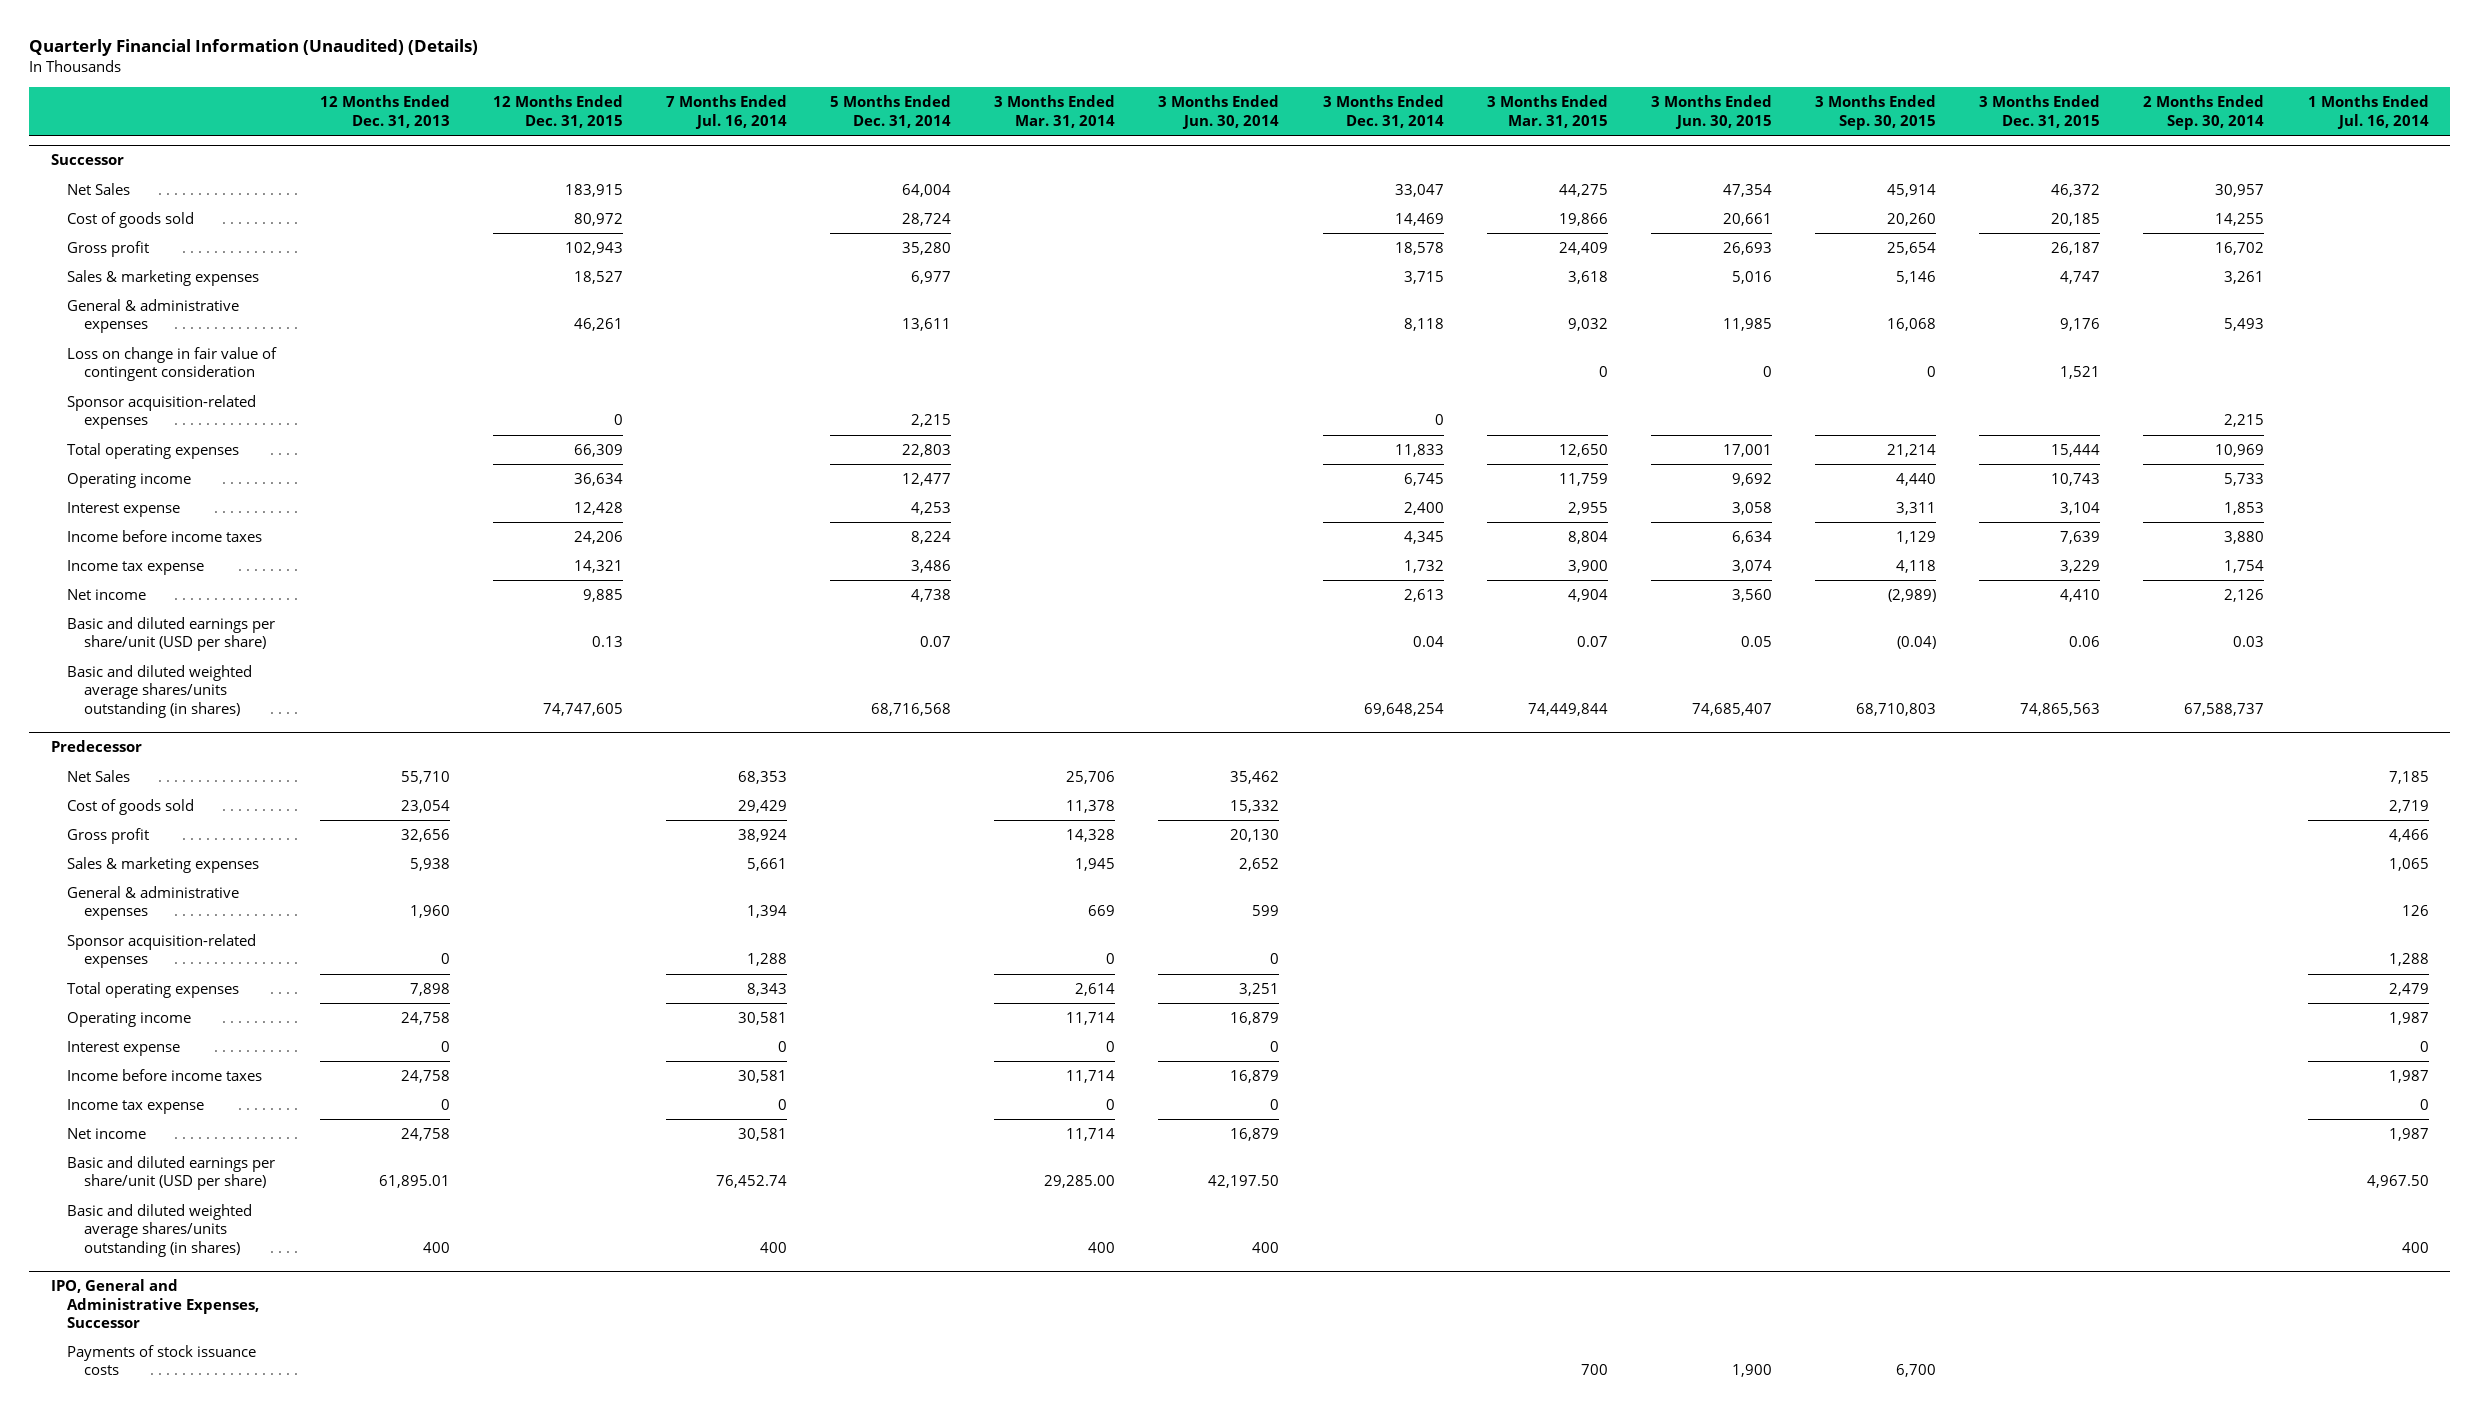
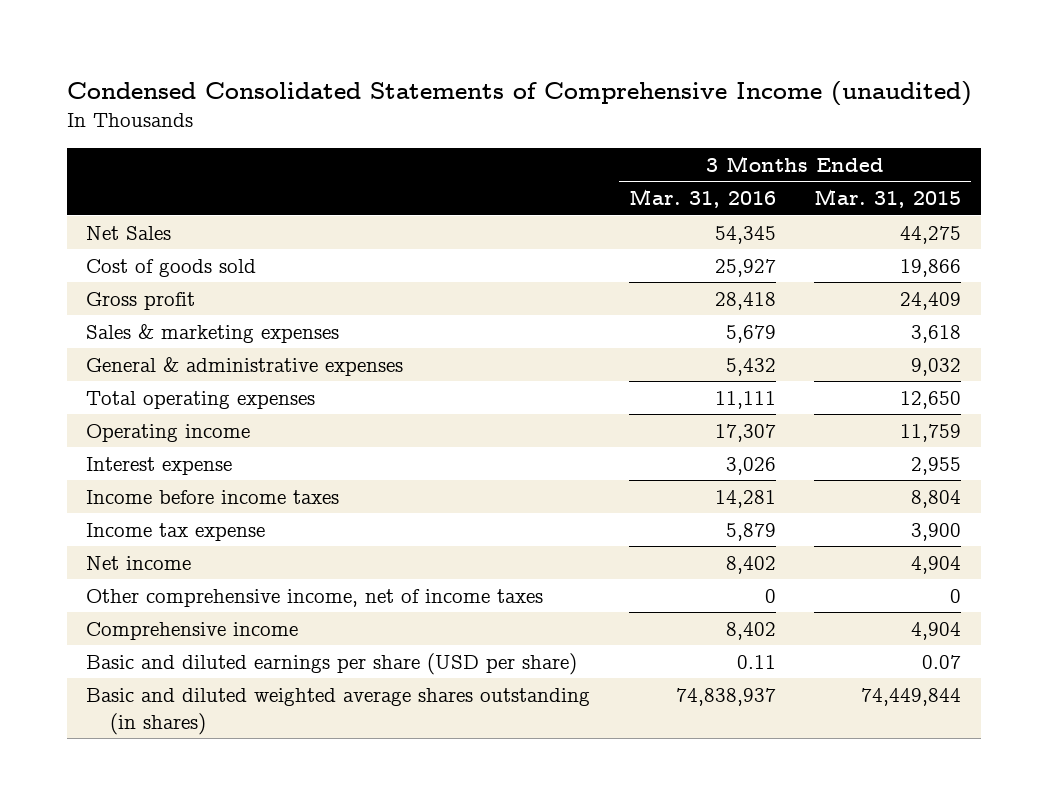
[29,39,479,57] Quarterly Financial Information (Unaudited) (Details) -> [66,81,972,107] Condensed Consolidated Statements of Comprehensive Income (unaudited)
[319,95,450,128] 12 Months Ended Dec. 31, 2013 -> none
[492,95,623,128] 12 Months Ended Dec. 31, 2015 -> none
[665,95,787,129] 7 Months Ended Jul. 16, 2014 -> none
[830,95,952,128] 5 Months Ended Dec. 31, 2014 -> none
[994,95,1116,128] 3 Months Ended Mar. 31, 2014 -> none
[1158,95,1280,129] 3 Months Ended Jun. 30, 2014 -> none
[1322,95,1444,128] 3 Months Ended Dec. 31, 2014 -> none
[1650,95,1772,129] 3 Months Ended Jun. 30, 2015 -> none
[1815,95,1937,130] 3 Months Ended Sep. 30, 2015 -> none
[1979,95,2101,128] 3 Months Ended Dec. 31, 2015 -> none
[2143,95,2265,130] 2 Months Ended Sep. 30, 2014 -> none
[2307,95,2429,129] 1 Months Ended Jul. 16, 2014 -> none
none -> [628,189,776,209] Mar. 31, 2016
[51,154,125,166] Successor -> none
[67,346,278,382] Loss on change in fair value of contingent consideration -> none
[67,394,257,430] Sponsor acquisition-related expenses -> none
[51,740,143,753] Predecessor -> none
[67,769,131,782] Net Sales -> none
[67,798,195,815] Cost of goods sold -> none
[67,827,150,844] Gross profit -> none
[67,856,260,873] Sales & marketing expenses -> none
[67,885,240,921] General & administrative expenses -> none
[67,933,257,969] Sponsor acquisition-related expenses -> none
[67,981,240,998] Total operating expenses -> none
[67,1011,192,1027] Operating income -> none
[67,1040,181,1056] Interest expense -> none
[67,1068,263,1081] Income before income taxes -> none
[67,1098,205,1114] Income tax expense -> none
[67,1127,147,1139] Net income -> none
[67,1155,276,1191] Basic and diluted earnings per share/unit (USD per share) -> none
[67,1203,253,1257] Basic and diluted weighted average shares/units outstanding (in shares) -> none
[51,1279,260,1329] IPO, General and Administrative Expenses, Successor -> none
[67,1344,257,1376] Payments of stock issuance costs -> none
none -> [86,588,544,607] Other comprehensive income, net of income taxes
none -> [86,621,299,640] Comprehensive income
[67,616,276,652] Basic and diluted earnings per share/unit (USD per share) -> [86,652,578,675] Basic and diluted earnings per share (USD per share)
[67,664,253,718] Basic and diluted weighted average shares/units outstanding (in shares) -> [86,687,591,735] Basic and diluted weighted average shares outstanding (in shares)

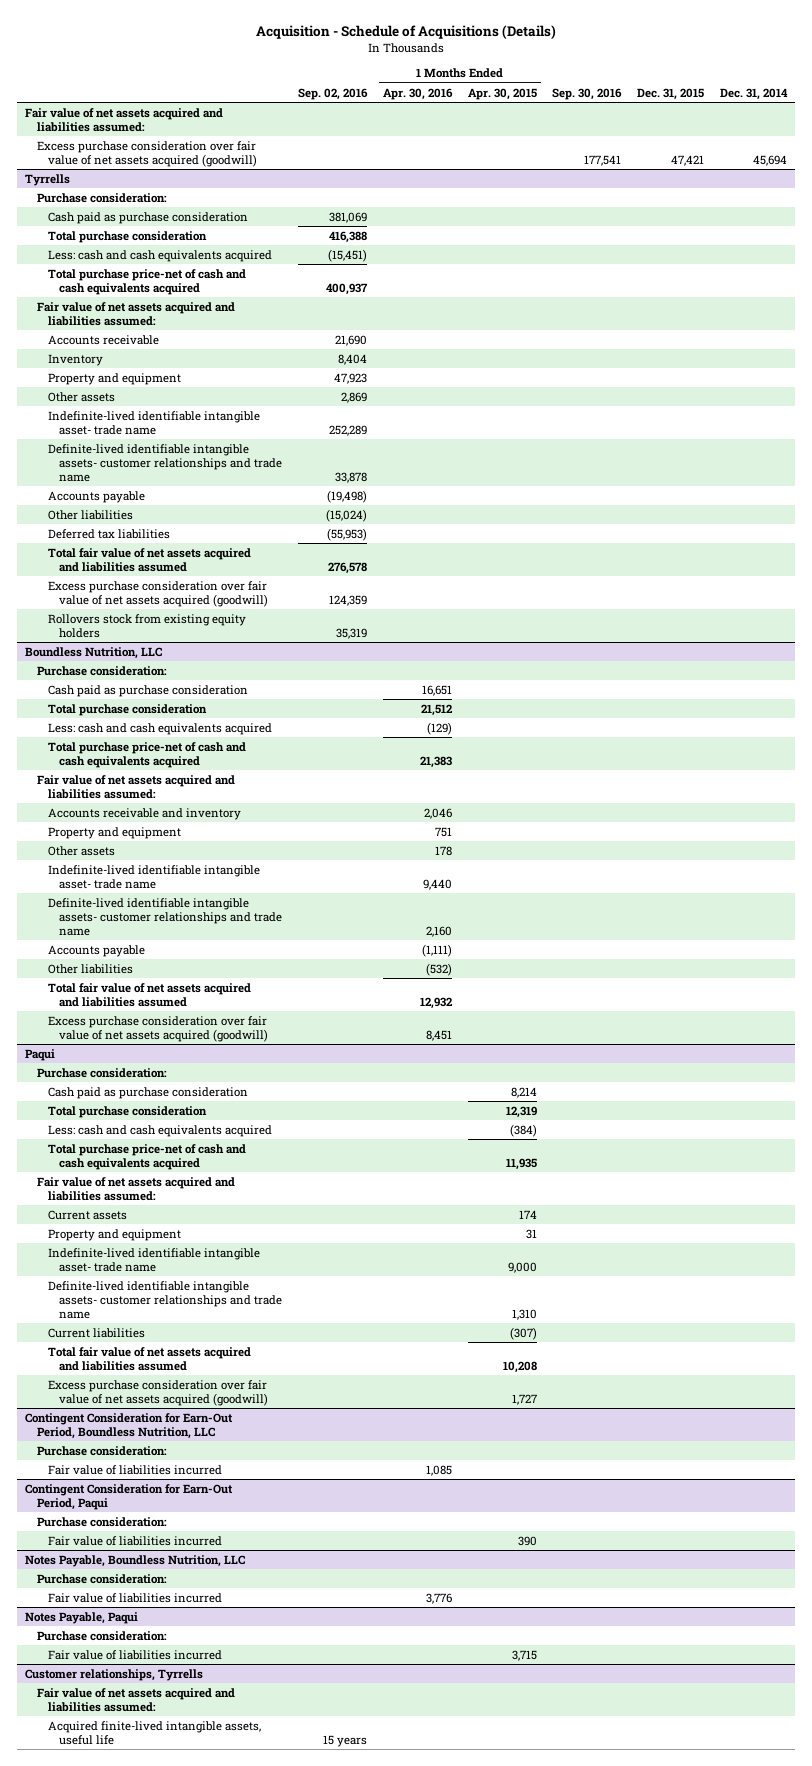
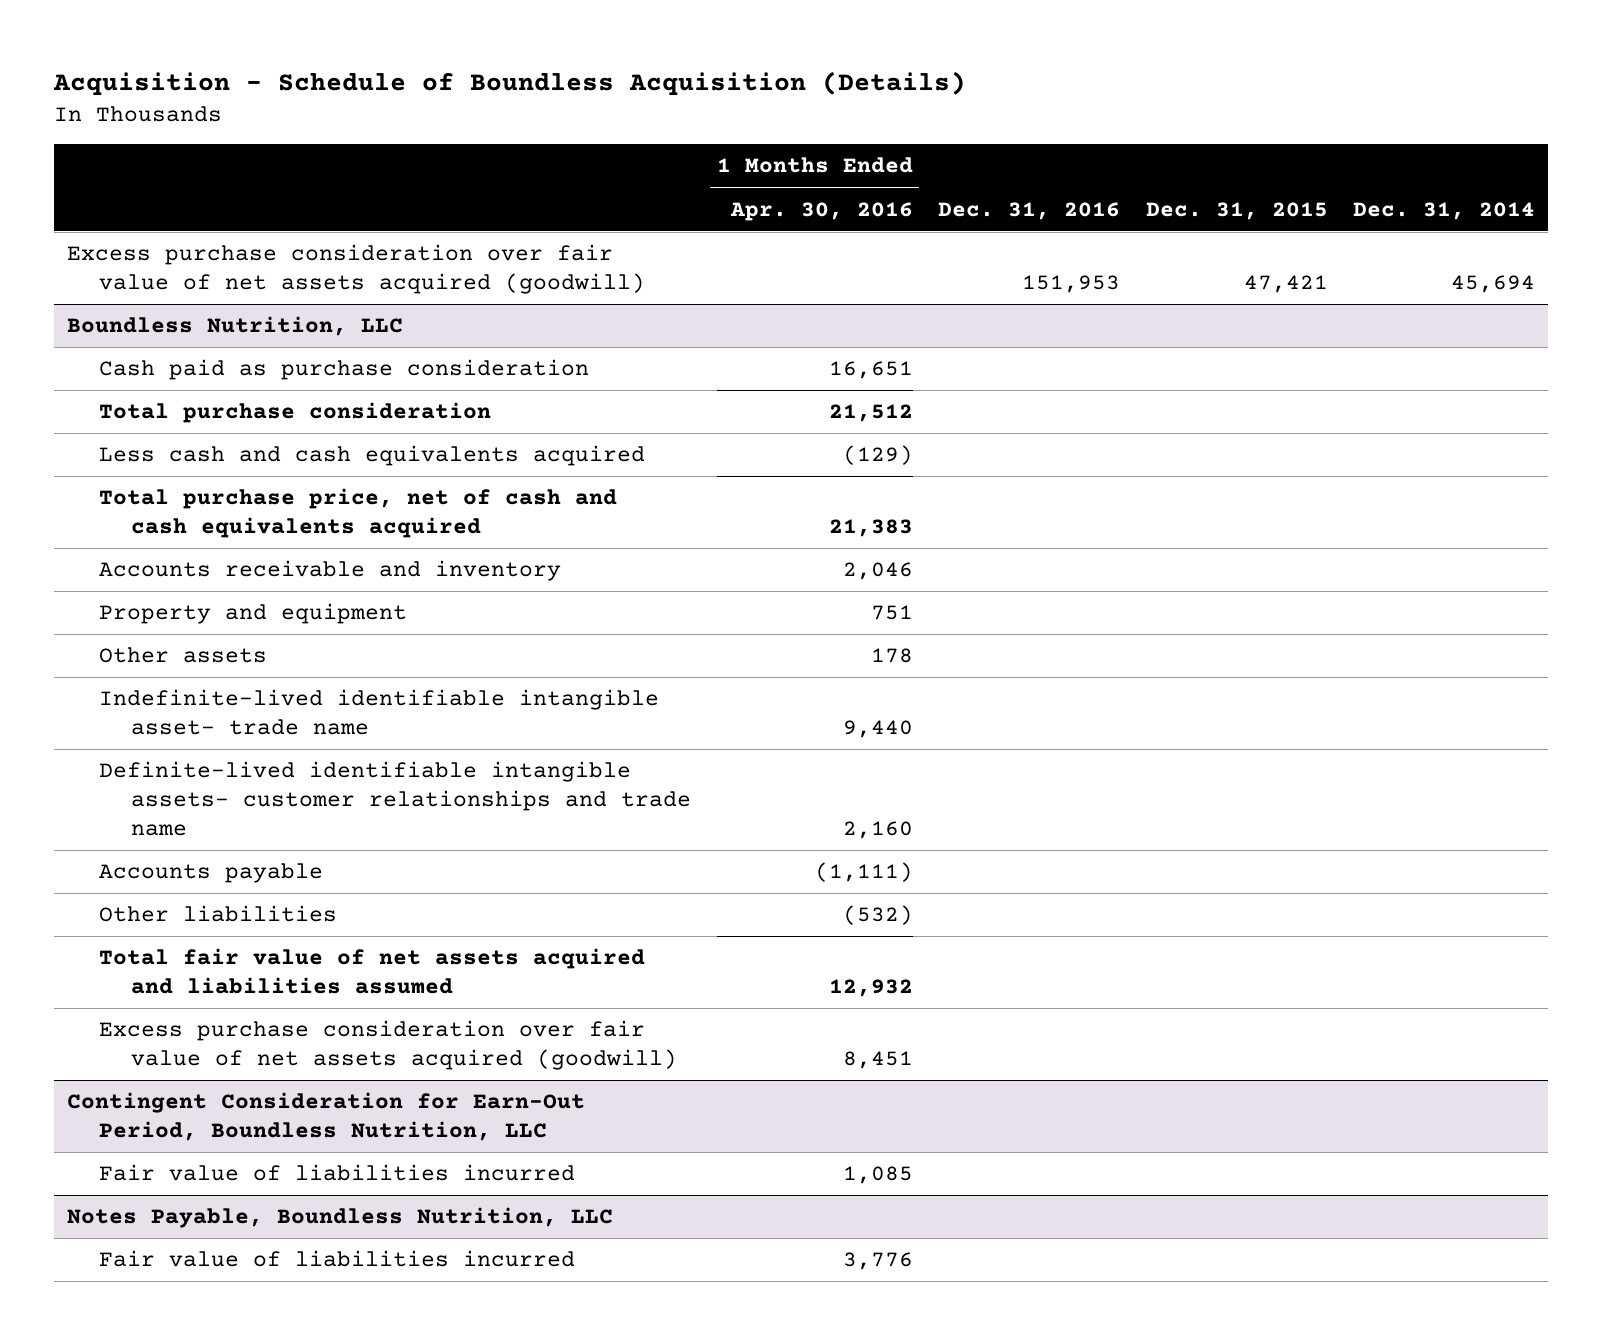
[256,24,557,39] Acquisition - Schedule of Acquisitions (Details) -> [53,71,967,97] Acquisition - Schedule of Boundless Acquisition (Details)
[298,87,369,100] Sep. 02, 2016 -> none
[467,87,537,100] Apr. 30, 2015 -> none
[552,87,623,100] Sep. 30, 2016 -> none
none -> [938,201,1121,220] Dec. 31, 2016
[25,107,224,132] Fair value of net assets acquired and liabilities assumed: -> none
[25,173,71,186] Tyrrells -> none
[36,192,167,203] Purchase consideration: -> none
[47,211,248,224] Cash paid as purchase consideration -> none
[47,230,207,243] Total purchase consideration -> none
[47,249,272,262] Less: cash and cash equivalents acquired -> none
[47,268,246,295] Total purchase price-net of cash and cash equivalents acquired -> none
[36,301,235,326] Fair value of net assets acquired and liabilities assumed: -> none
[47,334,159,345] Accounts receivable -> none
[47,353,103,366] Inventory -> none
[47,372,181,385] Property and equipment -> none
[47,391,115,402] Other assets -> none
[47,410,260,435] Indefinite-lived identifiable intangible asset- trade name -> none
[47,443,283,482] Definite-lived identifiable intangible assets- customer relationships and trade name -> none
[47,490,145,503] Accounts payable -> none
[47,509,133,520] Other liabilities -> none
[47,528,170,539] Deferred tax liabilities -> none
[47,547,251,572] Total fair value of net assets acquired and liabilities assumed -> none
[47,580,269,607] Excess purchase consideration over fair value of net assets acquired (goodwill) -> none
[47,613,246,638] Rollovers stock from existing equity holders -> none
[36,665,167,676] Purchase consideration: -> none
[36,774,235,799] Fair value of net assets acquired and liabilities assumed: -> none
[47,722,272,735] Less: cash and cash equivalents acquired -> [99,445,646,467] Less cash and cash equivalents acquired
[47,741,246,768] Total purchase price-net of cash and cash equivalents acquired -> [99,488,618,539] Total purchase price, net of cash and cash equivalents acquired
[25,1048,56,1061] Paqui -> none
[36,1067,167,1078] Purchase consideration: -> none
[47,1086,248,1099] Cash paid as purchase consideration -> none
[47,1105,207,1118] Total purchase consideration -> none
[47,1124,272,1137] Less: cash and cash equivalents acquired -> none
[47,1143,246,1170] Total purchase price-net of cash and cash equivalents acquired -> none
[36,1176,235,1201] Fair value of net assets acquired and liabilities assumed: -> none
[47,1209,127,1220] Current assets -> none
[47,1228,181,1241] Property and equipment -> none
[47,1247,260,1272] Indefinite-lived identifiable intangible asset- trade name -> none
[47,1280,283,1319] Definite-lived identifiable intangible assets- customer relationships and trade name -> none
[47,1327,145,1338] Current liabilities -> none
[47,1346,251,1371] Total fair value of net assets acquired and liabilities assumed -> none
[47,1379,269,1406] Excess purchase consideration over fair value of net assets acquired (goodwill) -> none
[36,1445,167,1456] Purchase consideration: -> none
[25,1483,234,1510] Contingent Consideration for Earn-Out Period, Paqui -> none
[36,1516,167,1527] Purchase consideration: -> none
[47,1535,222,1546] Fair value of liabilities incurred -> none
[36,1573,167,1584] Purchase consideration: -> none
[25,1611,139,1624] Notes Payable, Paqui -> none
[36,1630,167,1641] Purchase consideration: -> none
[47,1649,222,1660] Fair value of liabilities incurred -> none
[25,1668,204,1681] Customer relationships, Tyrrells -> none
[36,1687,235,1712] Fair value of net assets acquired and liabilities assumed: -> none
[47,1720,261,1745] Acquired finite-lived intangible assets, useful life -> none

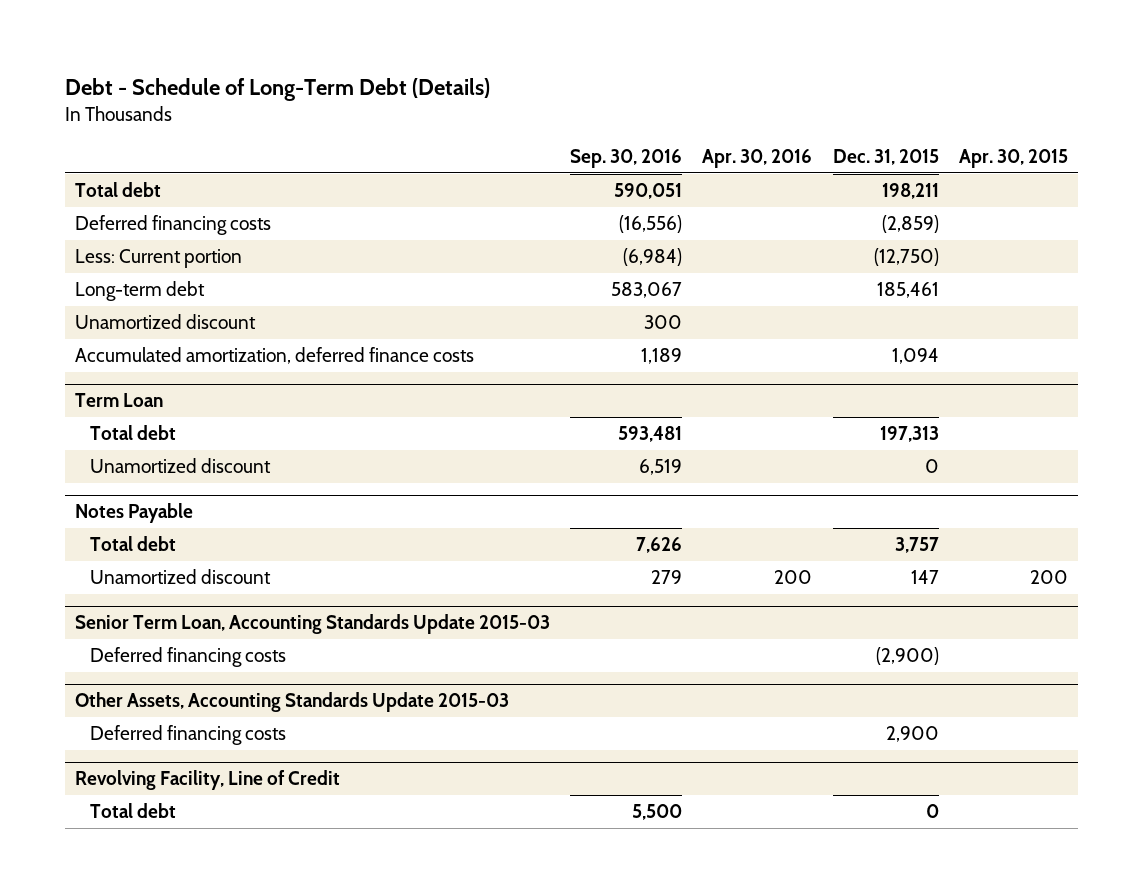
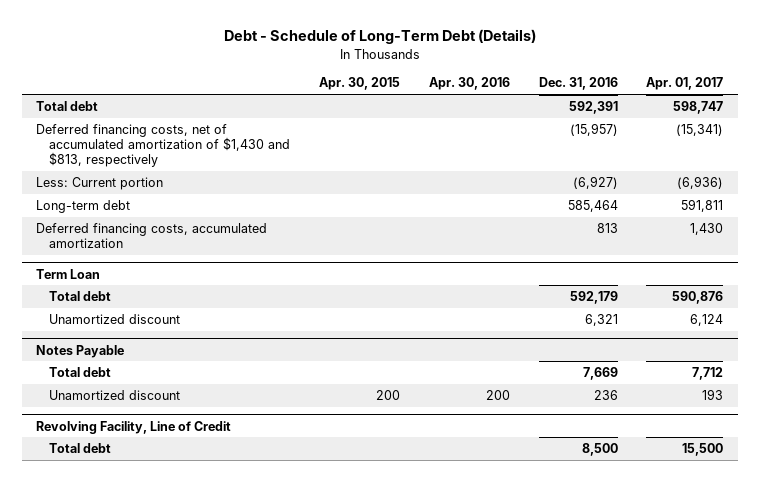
[570,148,683,168] Sep. 30, 2016 -> none
[832,148,939,165] Dec. 31, 2015 -> none
none -> [538,77,618,91] Dec. 31, 2016
none -> [646,77,724,91] Apr. 01, 2017
[75,214,272,235] Deferred financing costs -> [36,124,291,168] Deferred financing costs, net of accumulated amortization of $1,430 and $813, respectively
[75,313,257,329] Unamortized discount -> none
[75,346,475,364] Accumulated amortization, deferred finance costs -> [36,223,268,249] Deferred financing costs, accumulated amortization
[75,614,551,635] Senior Term Loan, Accounting Standards Update 2015-03 -> none
[89,646,286,667] Deferred financing costs -> none
[75,692,510,713] Other Assets, Accounting Standards Update 2015-03 -> none
[89,724,286,745] Deferred financing costs -> none

